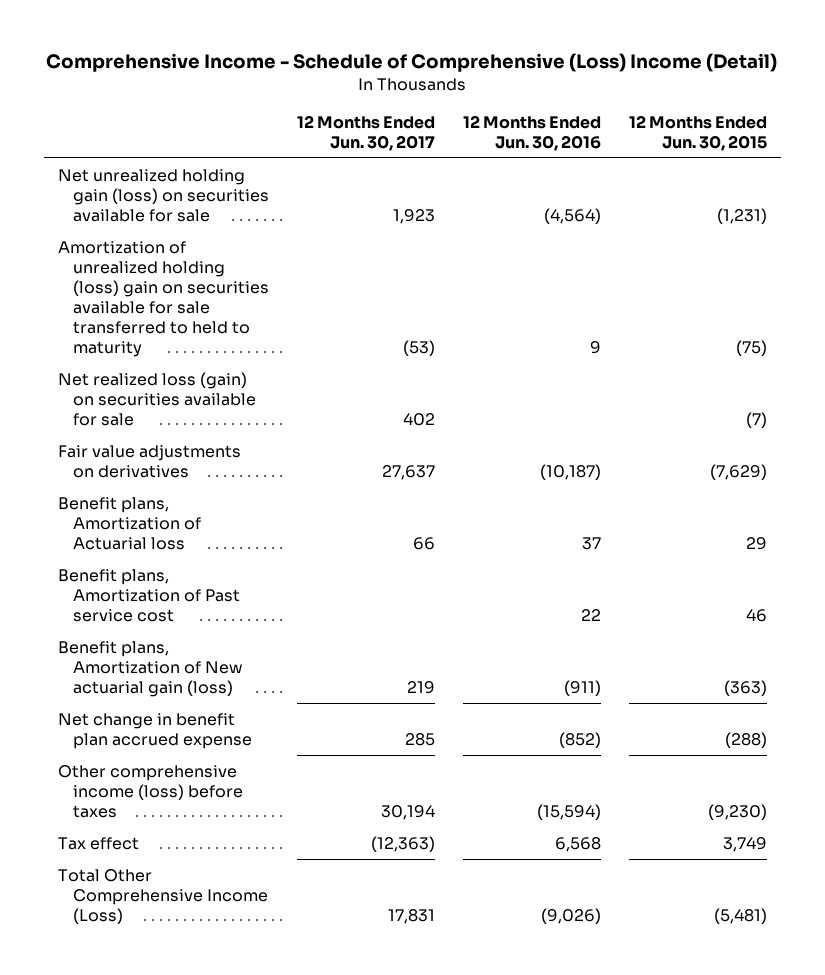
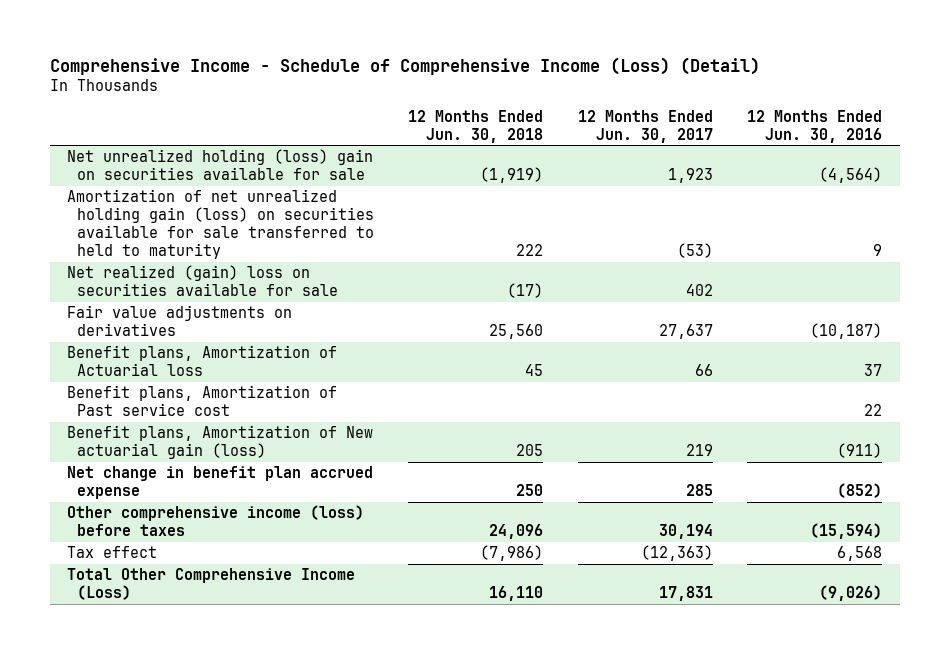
[46,53,778,73] Comprehensive Income - Schedule of Comprehensive (Loss) Income (Detail) -> [49,56,760,75] Comprehensive Income - Schedule of Comprehensive Income (Loss) (Detail)
[628,114,767,151] 12 Months Ended Jun. 30, 2015 -> none
none -> [408,109,544,143] 12 Months Ended Jun. 30, 2018
[57,168,269,222] Net unrealized holding gain (loss) on securities available for sale -> [66,149,373,181] Net unrealized holding (loss) gain on securities available for sale
[57,240,269,358] Amortization of unrealized holding (loss) gain on securities available for sale transferred to held to maturity -> [66,189,374,259] Amortization of net unrealized holding gain (loss) on securities available for sale transferred to held to maturity
[57,371,256,426] Net realized loss (gain) on securities available for sale -> [66,265,338,297] Net realized (gain) loss on securities available for sale

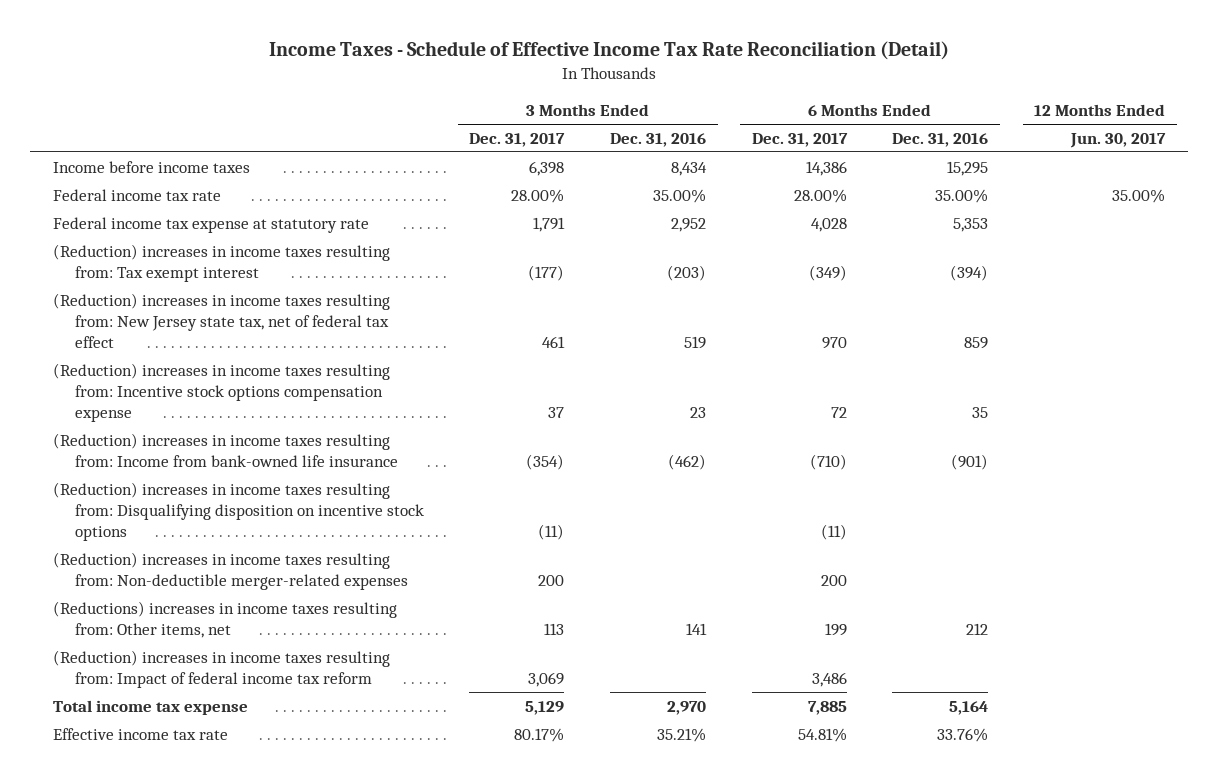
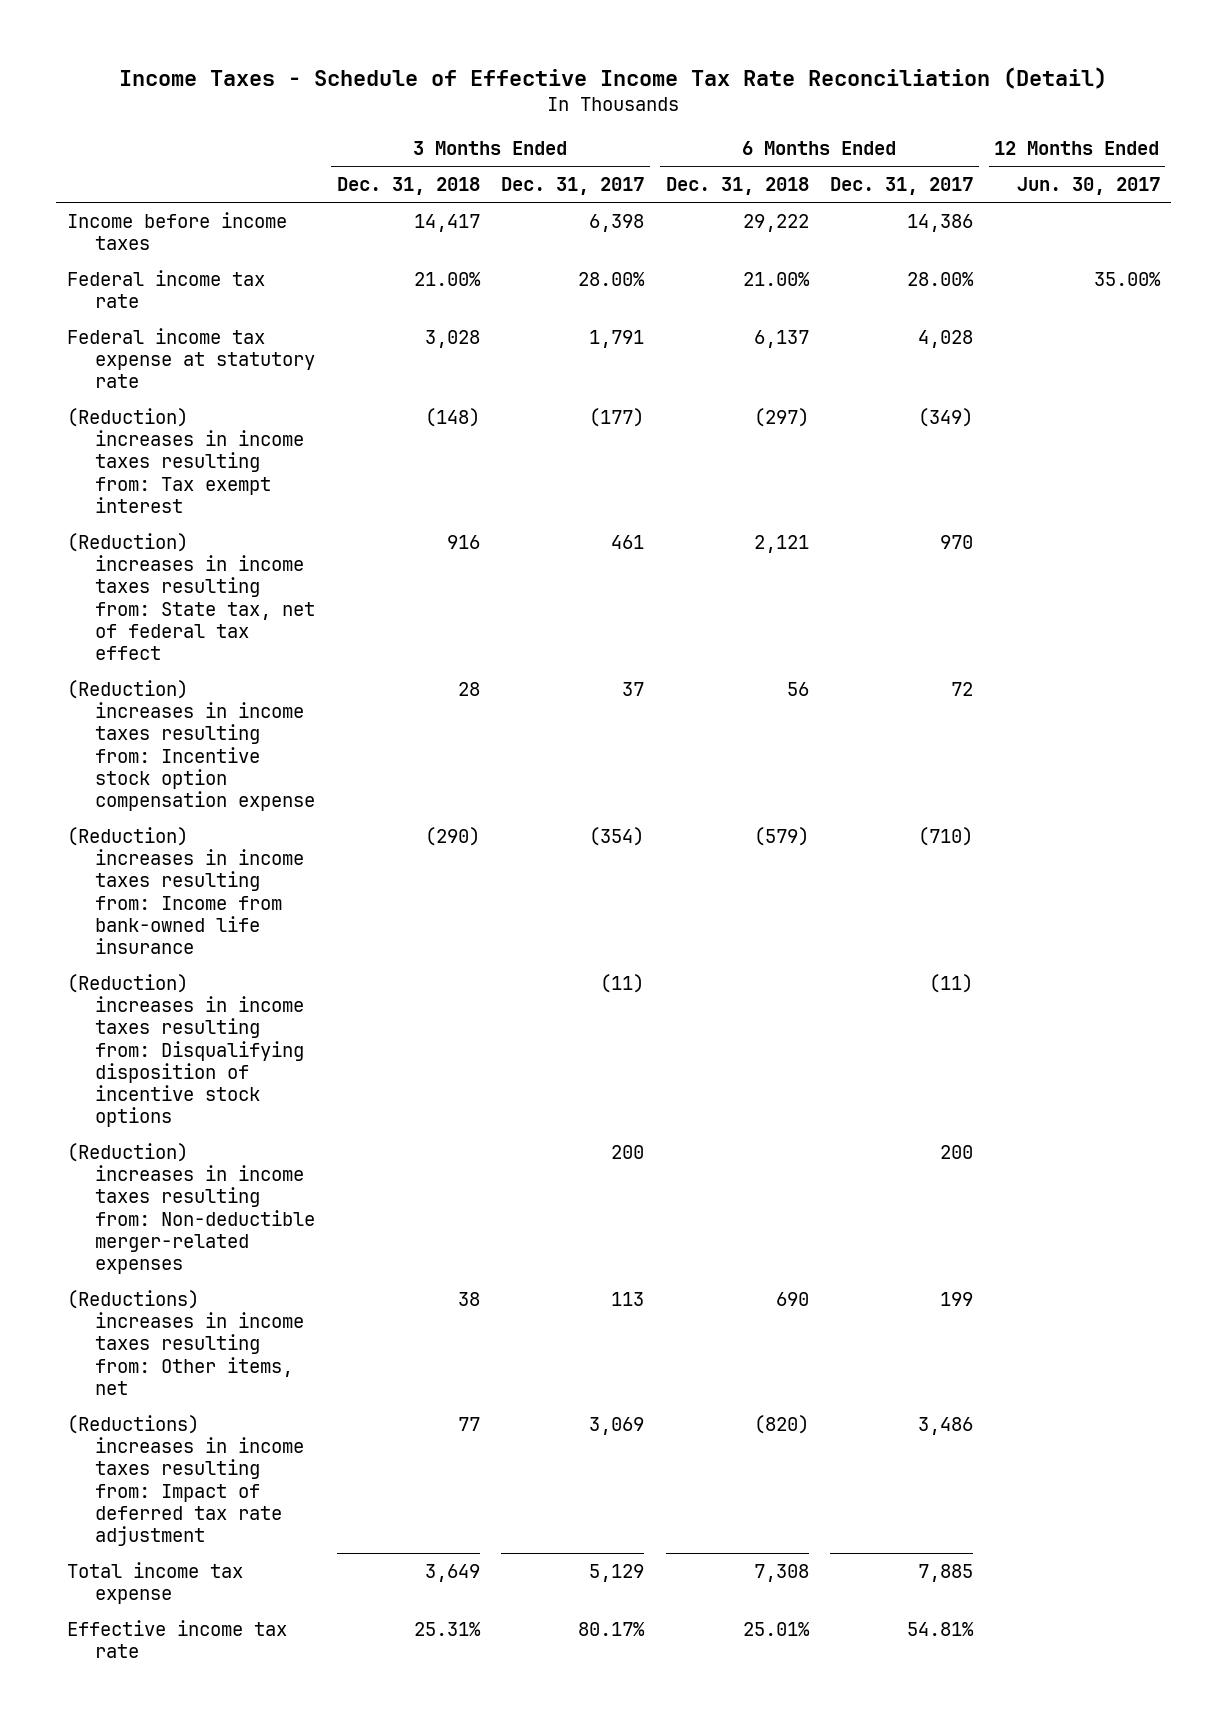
[610,132,707,147] Dec. 31, 2016 -> none
[892,132,989,147] Dec. 31, 2016 -> none
none -> [336,177,480,196] Dec. 31, 2018
none -> [665,177,809,196] Dec. 31, 2018
[52,292,390,348] (Reduction) increases in income taxes resulting from: New Jersey state tax, net of federal tax effect -> [66,532,315,660] (Reduction) increases in income taxes resulting from: State tax, net of federal tax effect
[52,362,390,422] (Reduction) increases in income taxes resulting from: Incentive stock options compensation expense -> [66,679,315,811] (Reduction) increases in income taxes resulting from: Incentive stock option compensation expense
[52,481,424,541] (Reduction) increases in income taxes resulting from: Disqualifying disposition on incentive stock options -> [66,973,304,1128] (Reduction) increases in income taxes resulting from: Disqualifying disposition of incentive stock options
[52,649,390,688] (Reduction) increases in income taxes resulting from: Impact of federal income tax reform -> [66,1414,304,1546] (Reductions) increases in income taxes resulting from: Impact of deferred tax rate adjustment

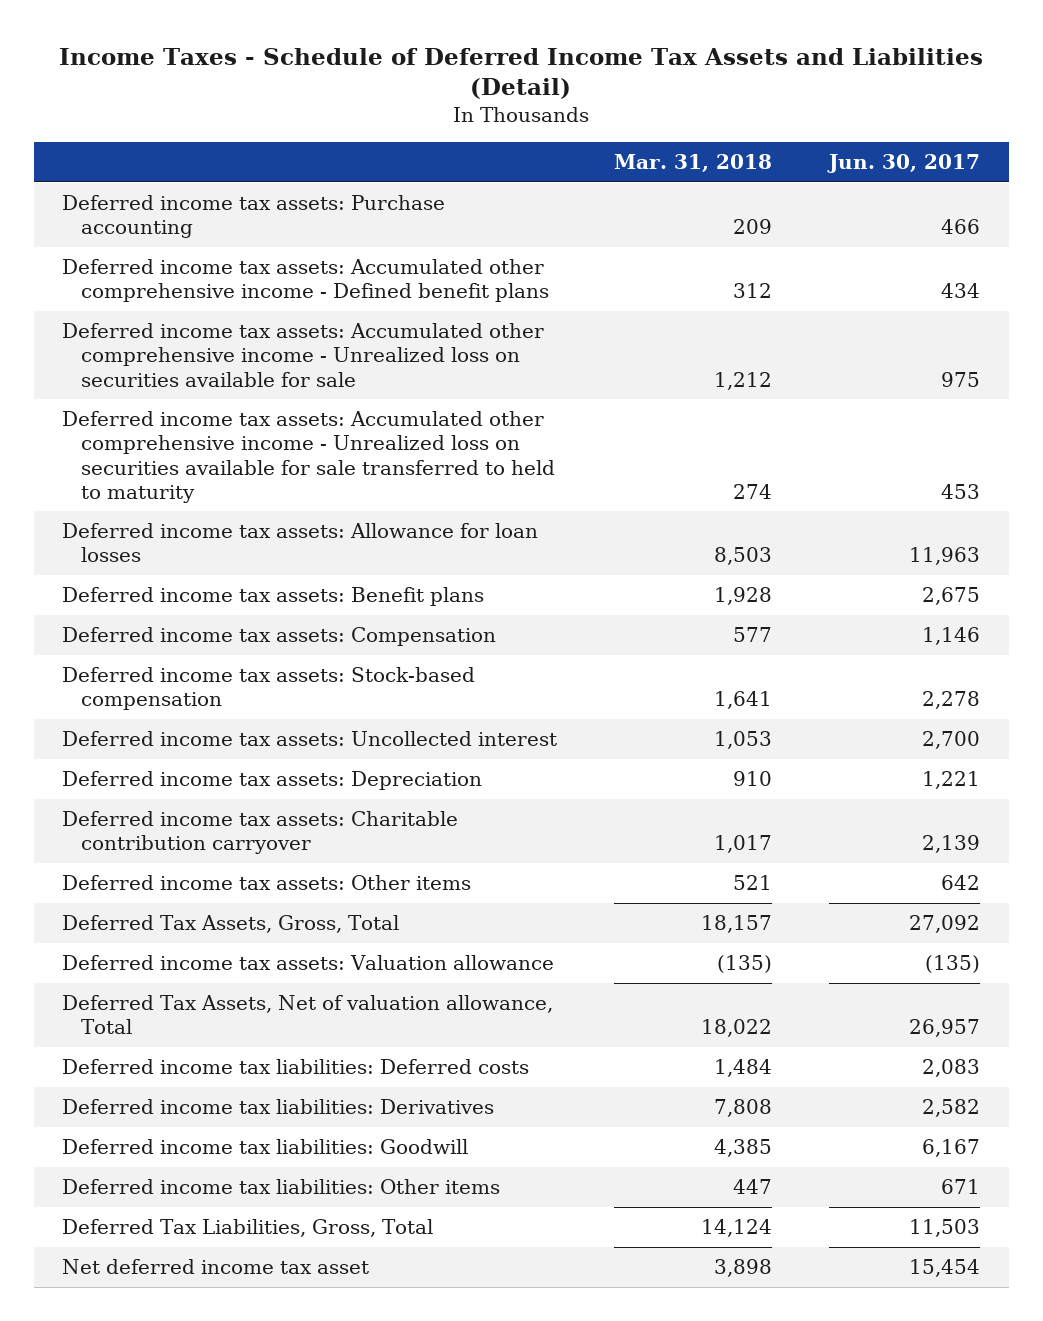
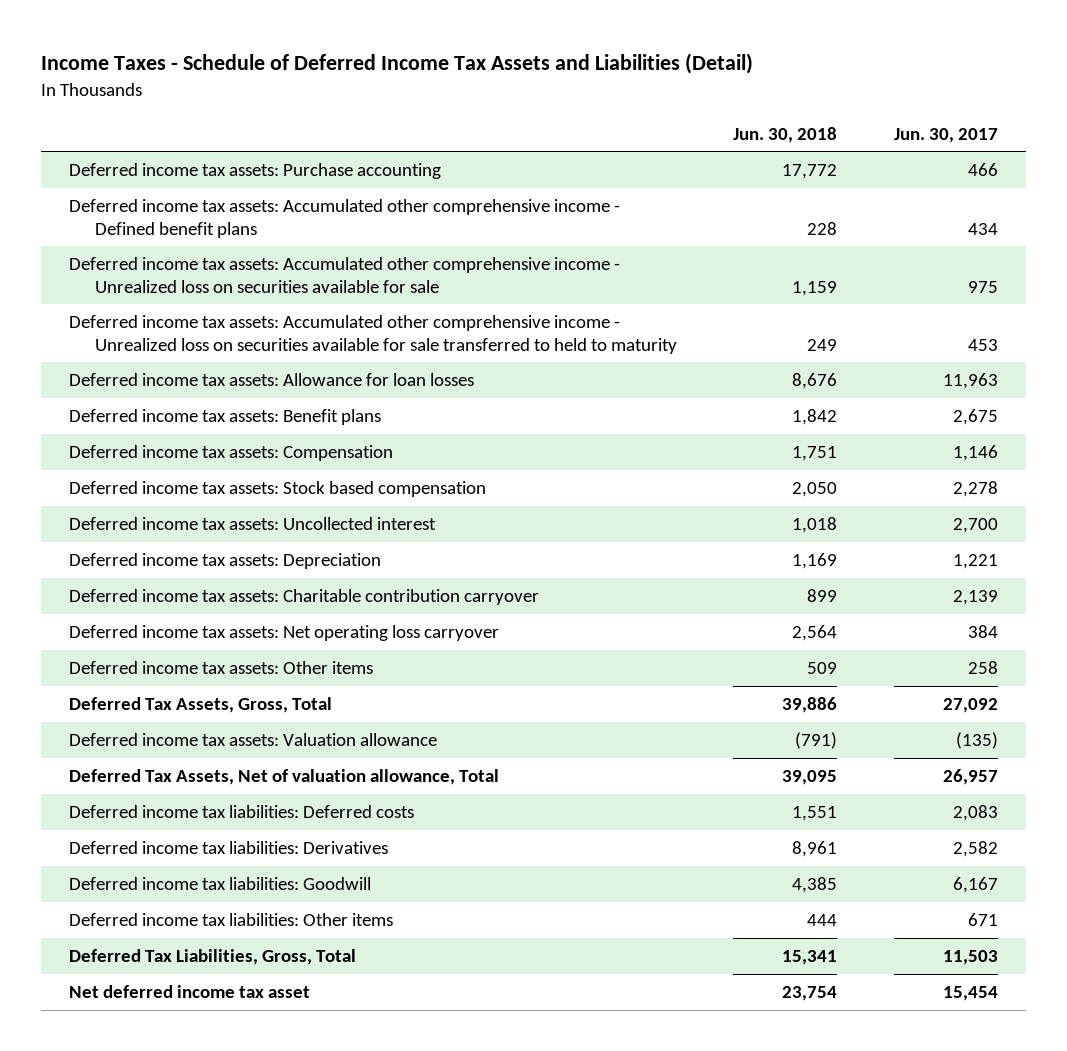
[614,154,773,173] Mar. 31, 2018 -> none
none -> [733,126,838,143] Jun. 30, 2018
[62,667,476,711] Deferred income tax assets: Stock-based compensation -> [68,481,486,498] Deferred income tax assets: Stock based compensation
none -> [68,625,499,642] Deferred income tax assets: Net operating loss carryover
[941,875,981,891] 642 -> [967,661,998,675] 258

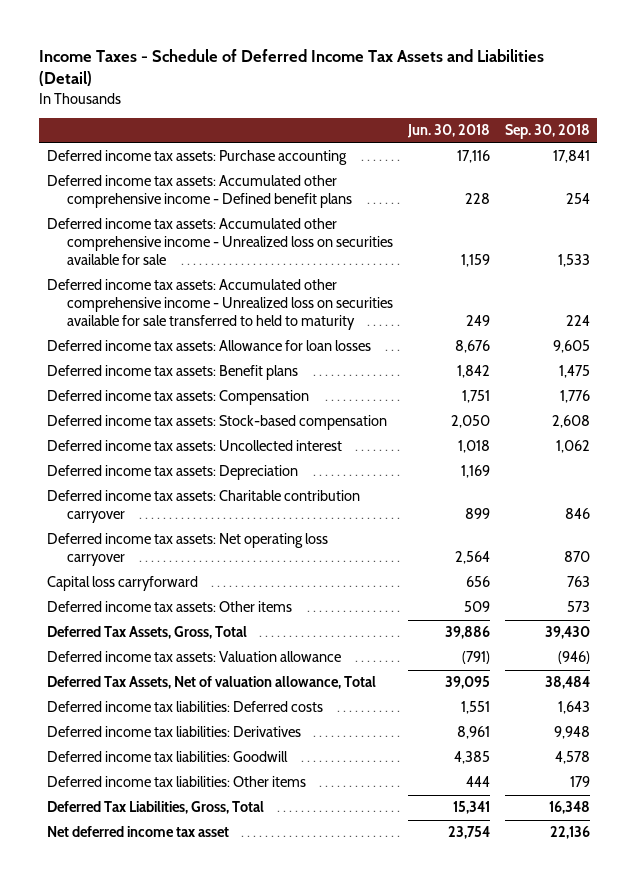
[893,127,998,143] Jun. 30, 2017 -> none
none -> [504,124,590,140] Sep. 30, 2018
[782,164,838,180] 17,772 -> [456,150,490,164] 17,116
[68,481,486,498] Deferred income tax assets: Stock based compensation -> [46,415,387,431] Deferred income tax assets: Stock-based compensation
none -> [46,576,198,592] Capital loss carryforward

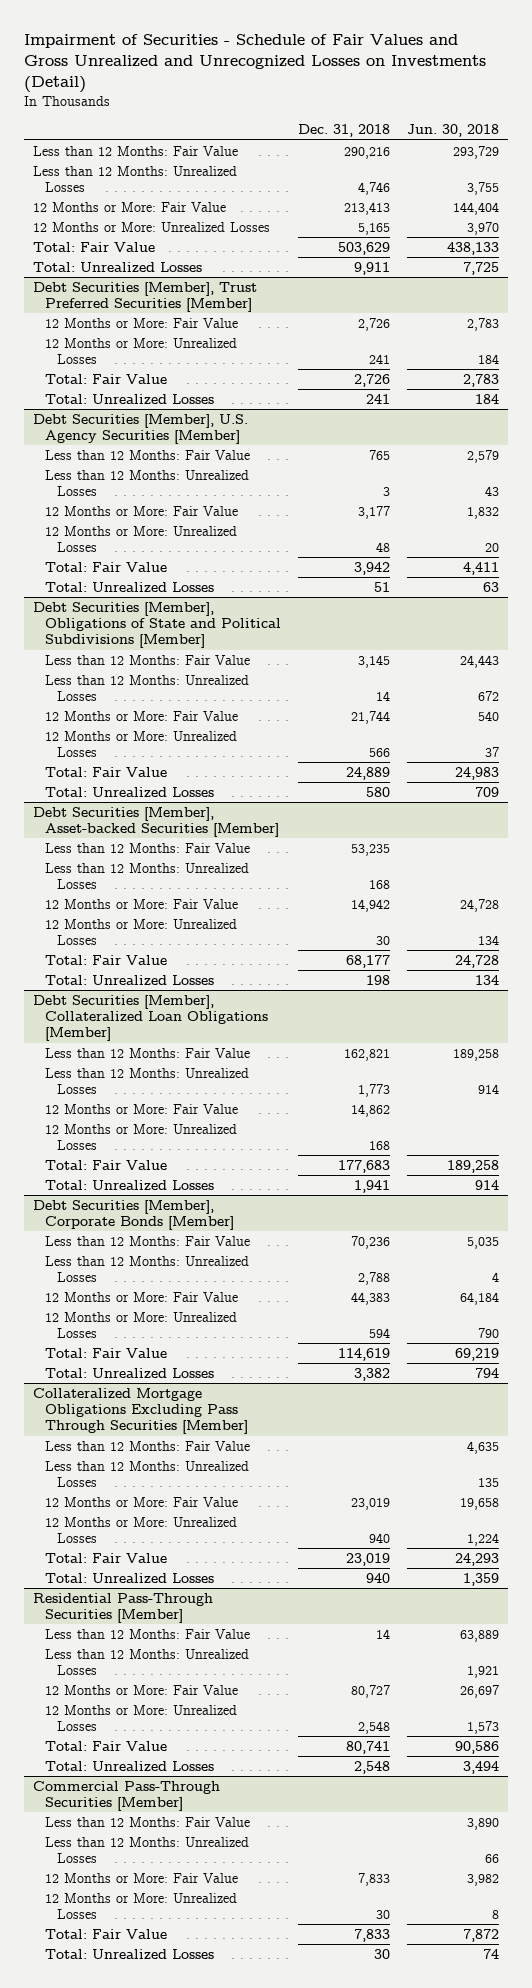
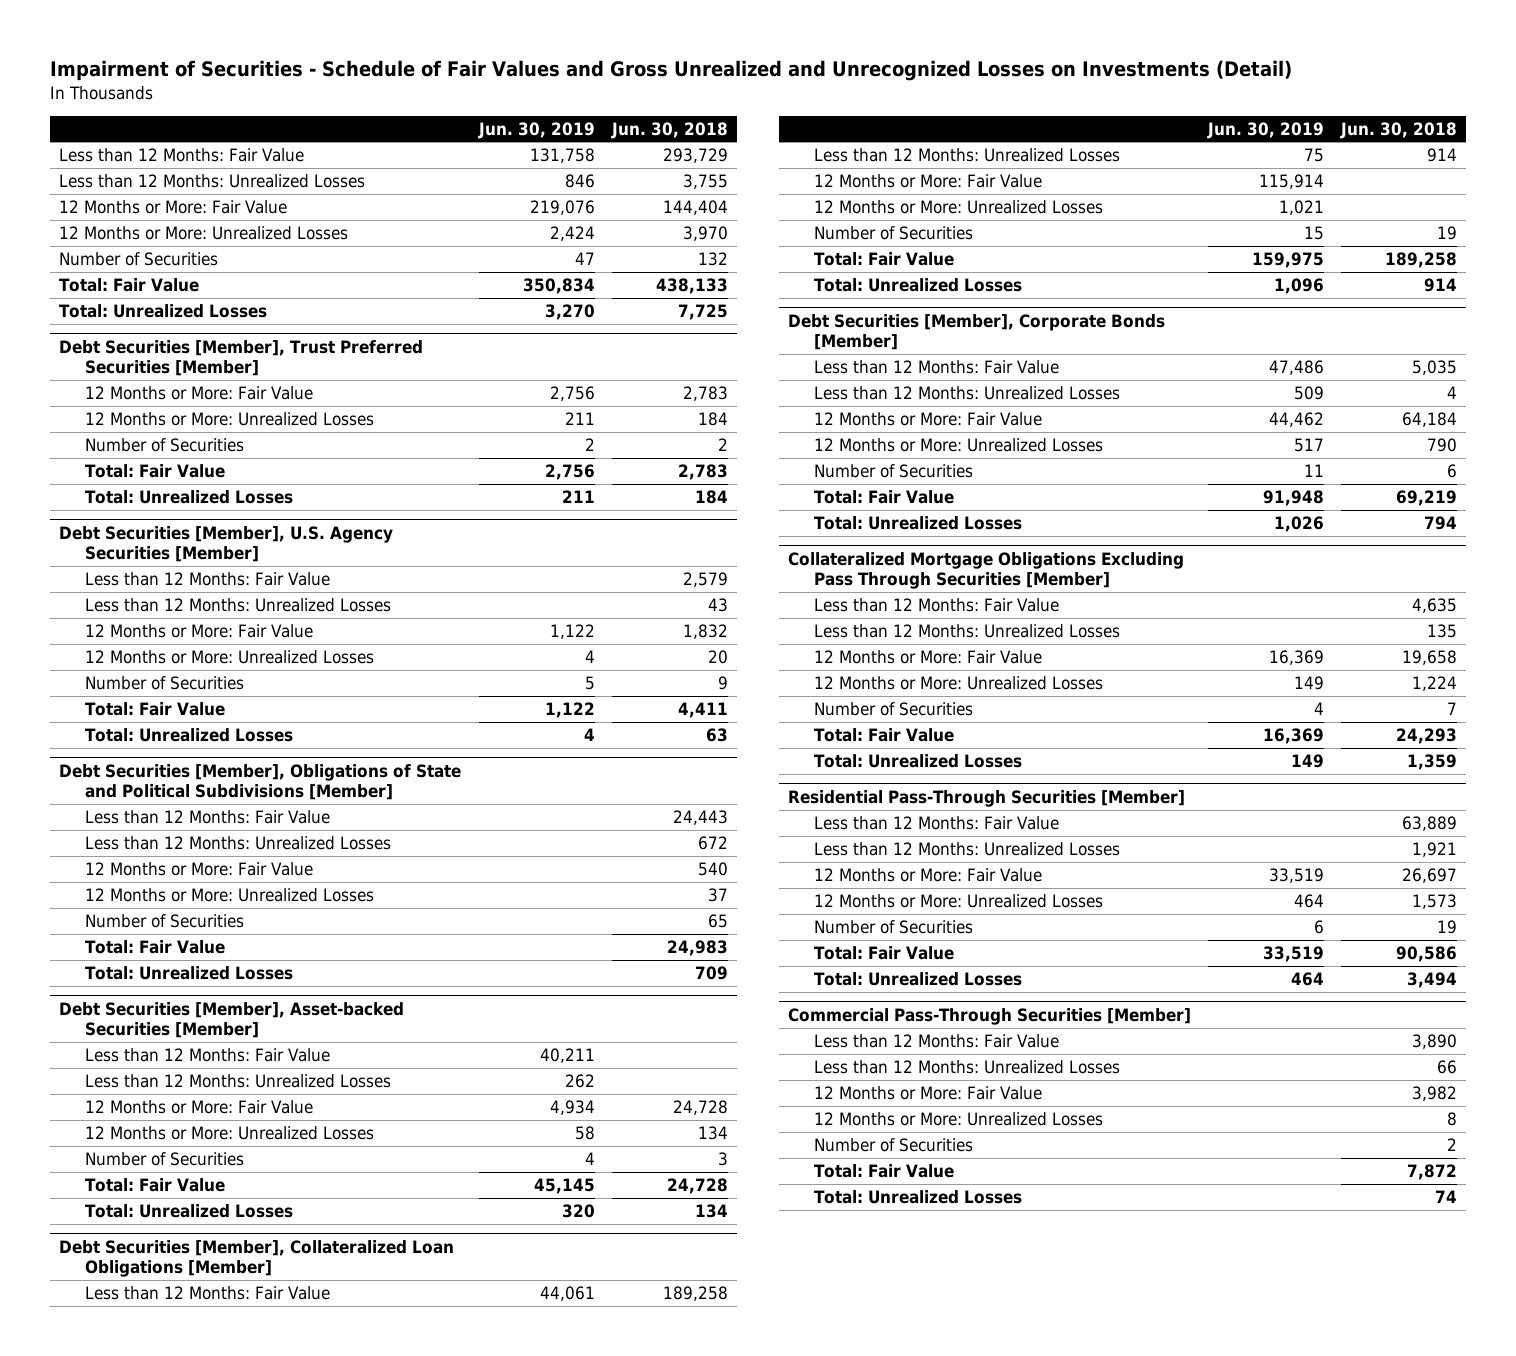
[297,124,390,138] Dec. 31, 2018 -> none
none -> [478,121,596,139] Jun. 30, 2019
none -> [58,251,218,266] Number of Securities
none -> [85,437,245,452] Number of Securities
none -> [85,675,245,690] Number of Securities
none -> [85,913,245,928] Number of Securities
none -> [85,1151,245,1166] Number of Securities
none -> [814,225,974,240] Number of Securities
none -> [814,463,974,478] Number of Securities
none -> [814,701,974,716] Number of Securities
none -> [814,919,974,934] Number of Securities
none -> [814,1137,974,1152] Number of Securities

